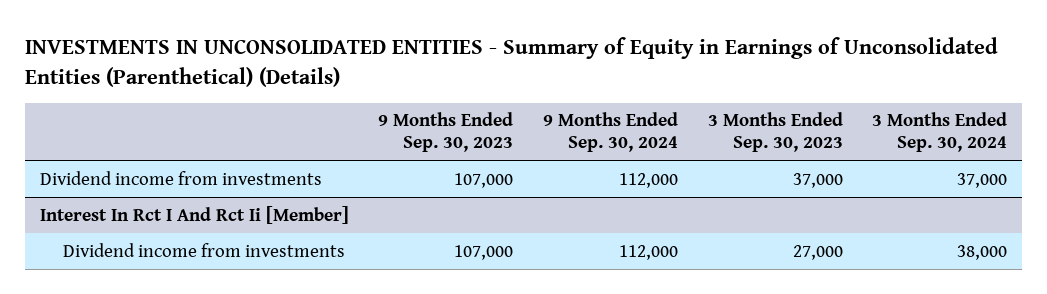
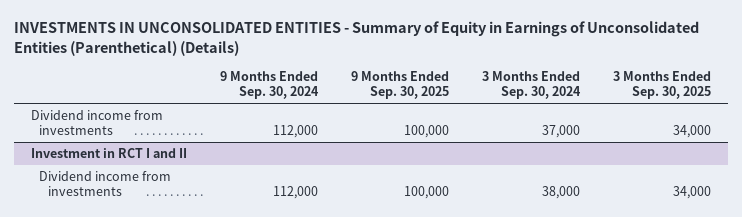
[378,112,514,153] 9 Months Ended Sep. 30, 2023 -> none
[707,112,843,153] 3 Months Ended Sep. 30, 2023 -> none
none -> [350,71,449,100] 9 Months Ended Sep. 30, 2025
none -> [613,71,712,100] 3 Months Ended Sep. 30, 2025
[39,205,349,224] Interest In Rct I And Rct Ii [Member] -> [30,148,187,159] Investment in RCT I and II

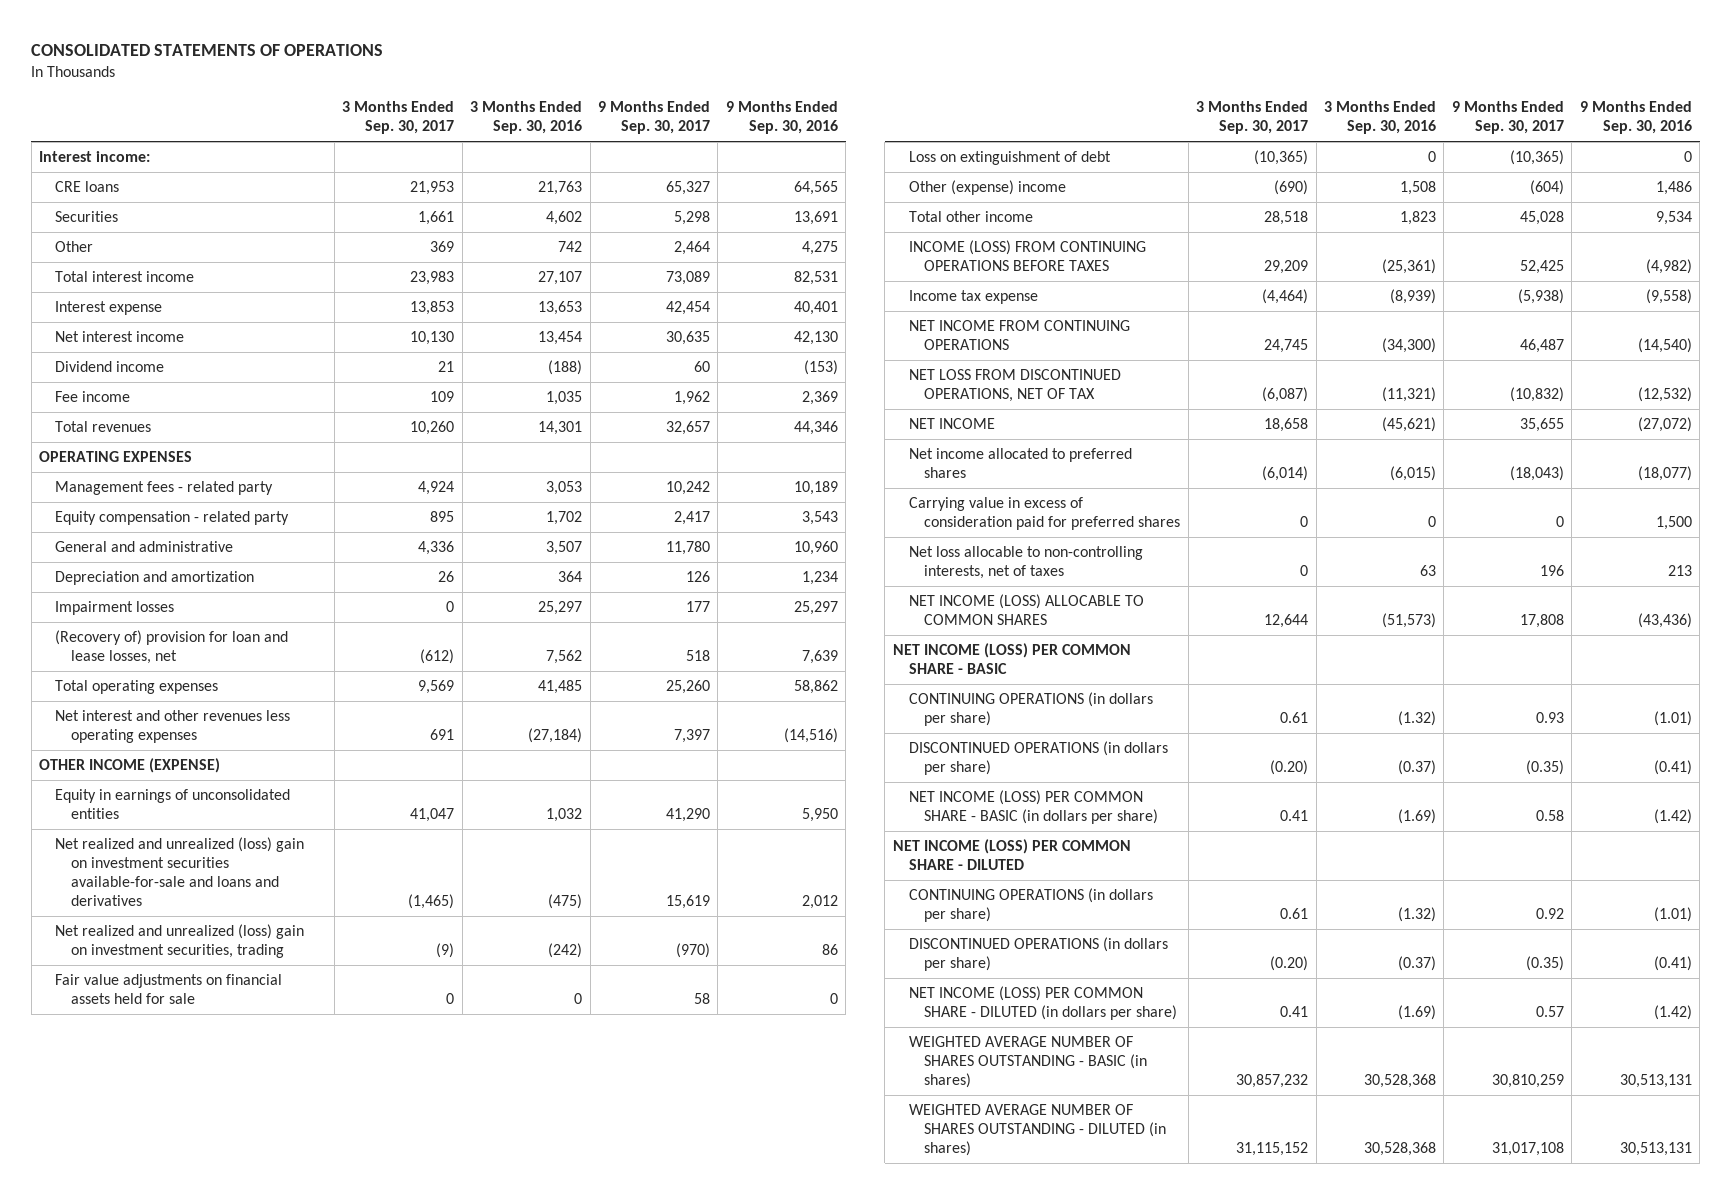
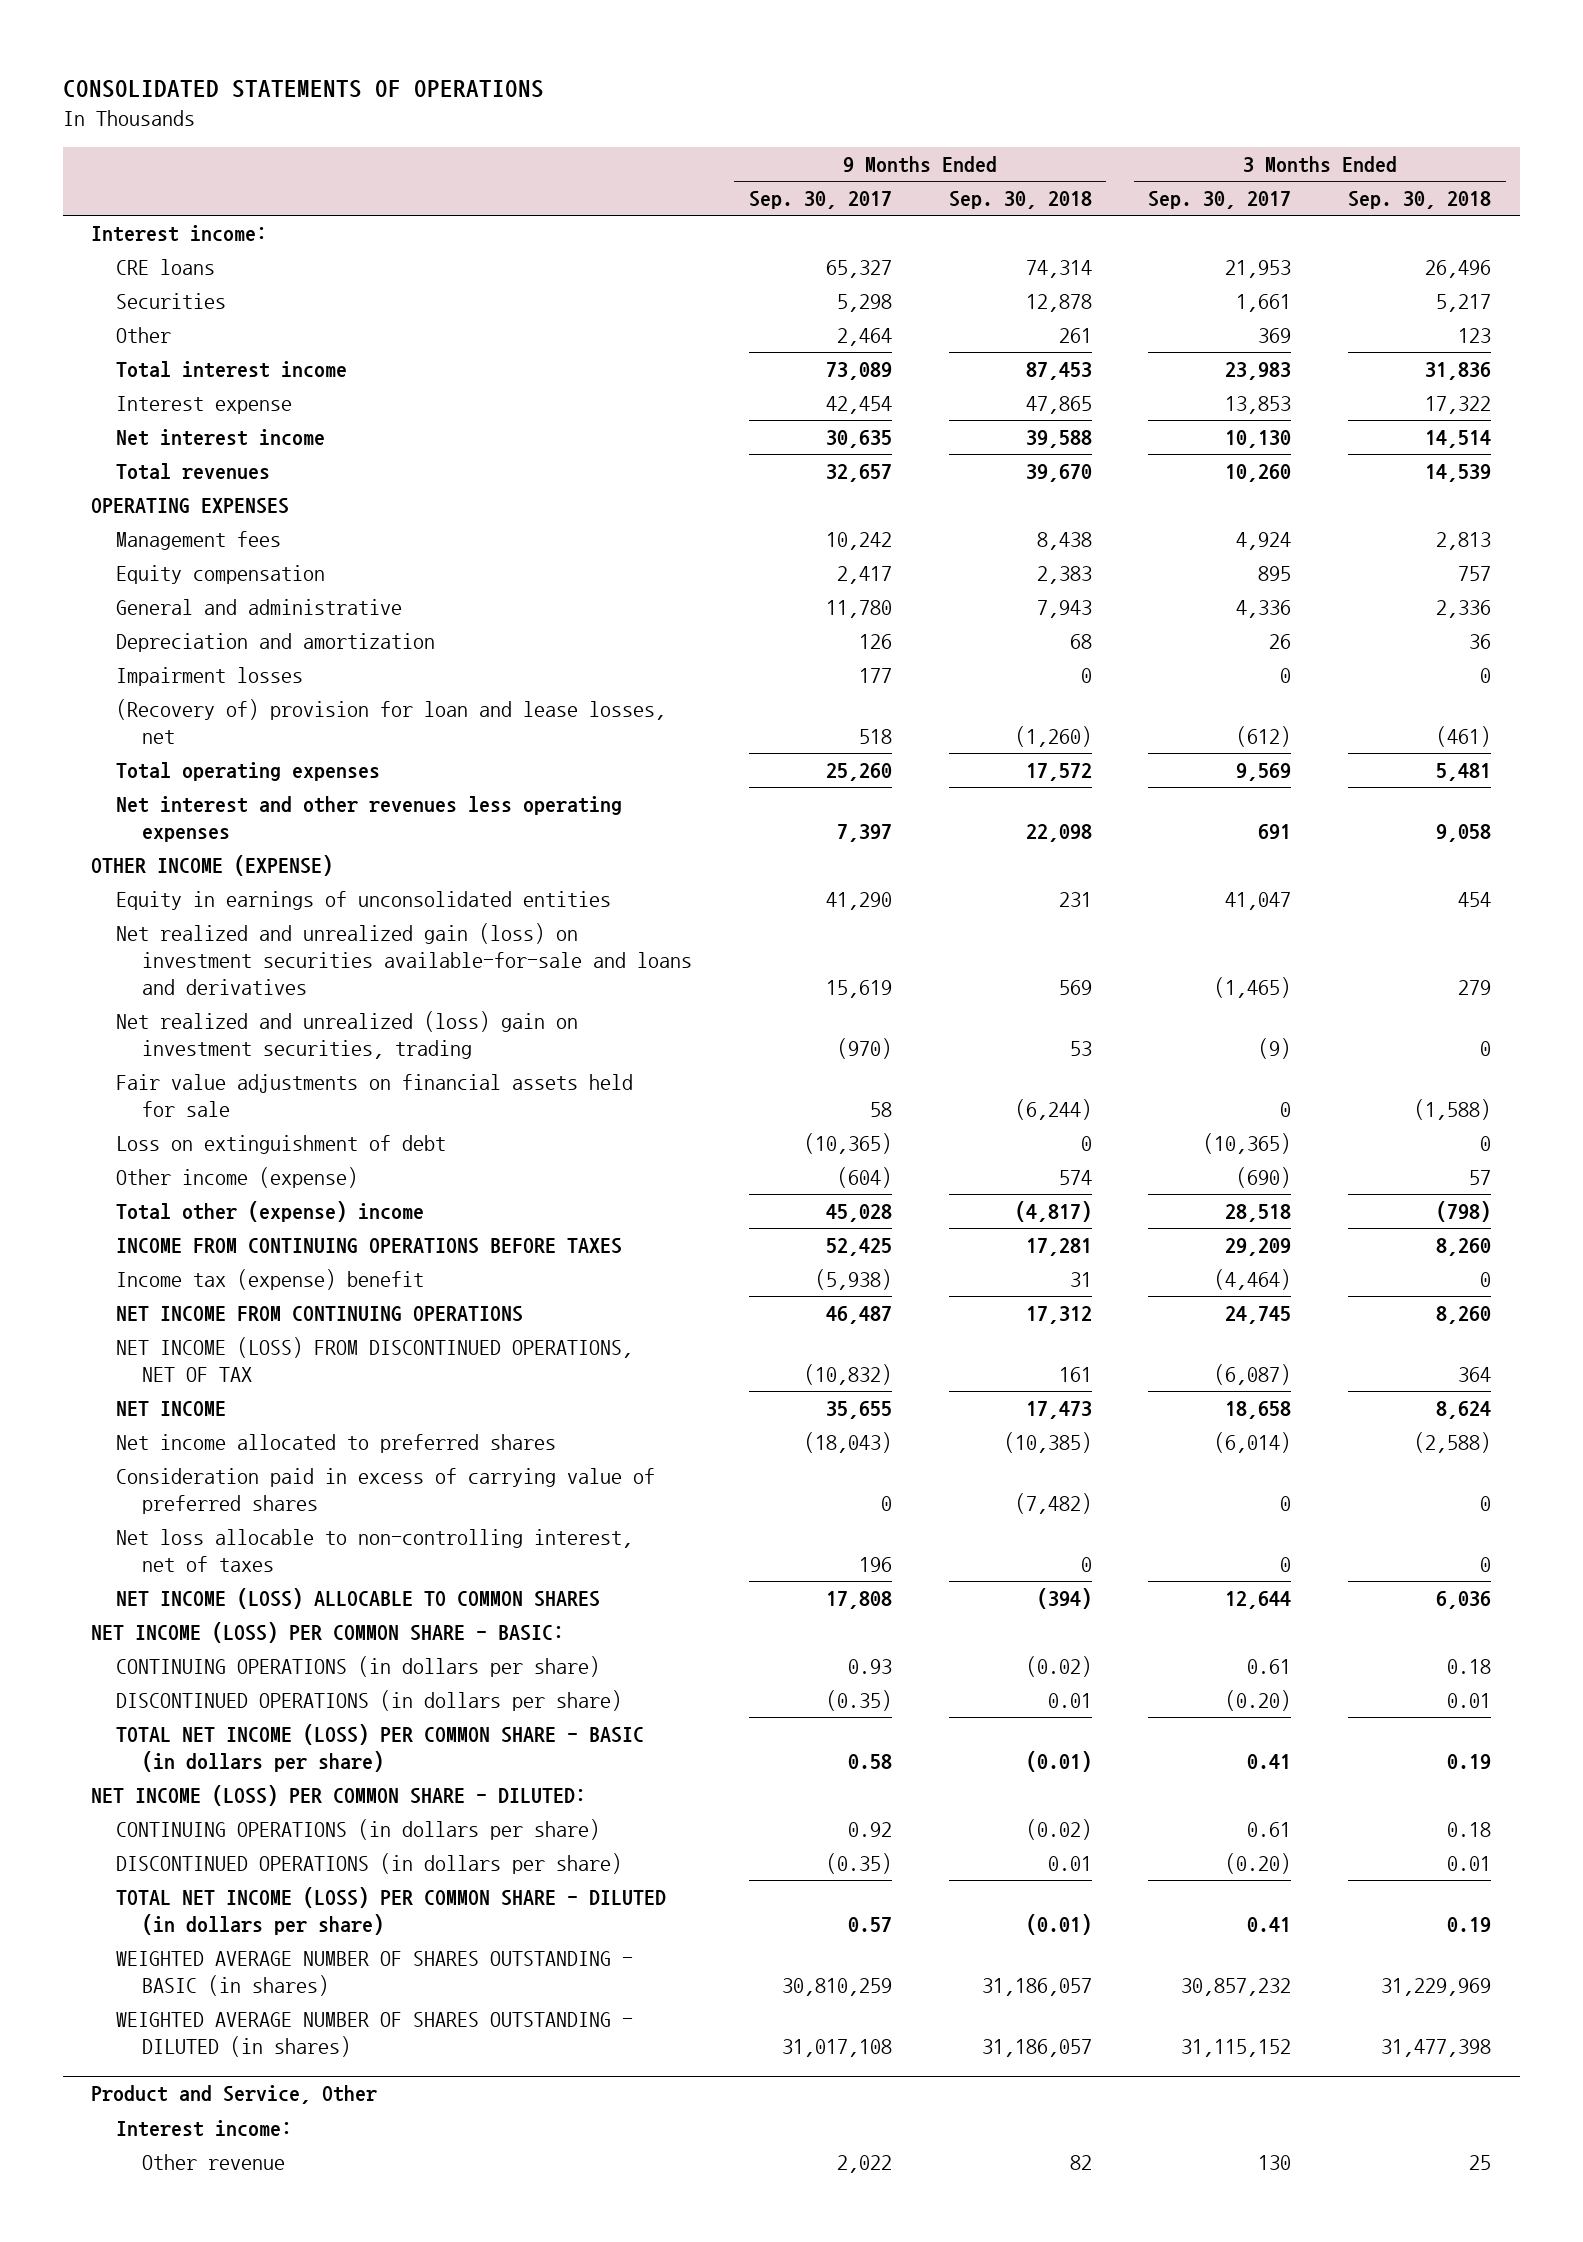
[470,101,583,135] 3 Months Ended Sep. 30, 2016 -> none
[725,101,838,135] 9 Months Ended Sep. 30, 2016 -> none
none -> [948,191,1092,210] Sep. 30, 2018
none -> [1348,191,1492,210] Sep. 30, 2018
[54,360,164,372] Dividend income -> none
[54,390,130,402] Fee income -> none
[54,480,273,495] Management fees - related party -> [116,530,282,550] Management fees
[54,510,289,525] Equity compensation - related party -> [116,564,326,584] Equity compensation
[54,836,304,907] Net realized and unrealized (loss) gain on investment securities available-for-sale and loans and derivatives -> [116,922,692,996] Net realized and unrealized gain (loss) on investment securities available-for-sale and loans and derivatives
[908,179,1066,195] Other (expense) income -> [116,1166,359,1188] Other income (expense)
[908,210,1033,222] Total other income -> [116,1200,425,1222] Total other (expense) income
[908,239,1146,272] INCOME (LOSS) FROM CONTINUING OPERATIONS BEFORE TAXES -> [116,1237,623,1254] INCOME FROM CONTINUING OPERATIONS BEFORE TAXES
[908,289,1038,304] Income tax expense -> [116,1268,425,1290] Income tax (expense) benefit
[908,368,1121,403] NET LOSS FROM DISCONTINUED OPERATIONS, NET OF TAX -> [116,1336,634,1382] NET INCOME (LOSS) FROM DISCONTINUED OPERATIONS, NET OF TAX
[908,496,1181,531] Carrying value in excess of consideration paid for preferred shares -> [116,1467,656,1514] Consideration paid in excess of carrying value of preferred shares
[908,545,1143,580] Net loss allocable to non-controlling interests, net of taxes -> [116,1528,634,1572] Net loss allocable to non-controlling interest, net of taxes
[892,642,1131,675] NET INCOME (LOSS) PER COMMON SHARE - BASIC -> [91,1621,565,1643] NET INCOME (LOSS) PER COMMON SHARE - BASIC:
[908,789,1159,825] NET INCOME (LOSS) PER COMMON SHARE - BASIC (in dollars per share) -> [116,1723,645,1772] TOTAL NET INCOME (LOSS) PER COMMON SHARE - BASIC (in dollars per share)
[892,838,1131,871] NET INCOME (LOSS) PER COMMON SHARE - DILUTED -> [91,1784,587,1806] NET INCOME (LOSS) PER COMMON SHARE - DILUTED:
[908,985,1178,1021] NET INCOME (LOSS) PER COMMON SHARE - DILUTED (in dollars per share) -> [116,1886,667,1935] TOTAL NET INCOME (LOSS) PER COMMON SHARE - DILUTED (in dollars per share)
none -> [91,2085,378,2105] Product and Service, Other
none -> [116,2119,293,2137] Interest income:
none -> [141,2153,285,2170] Other revenue

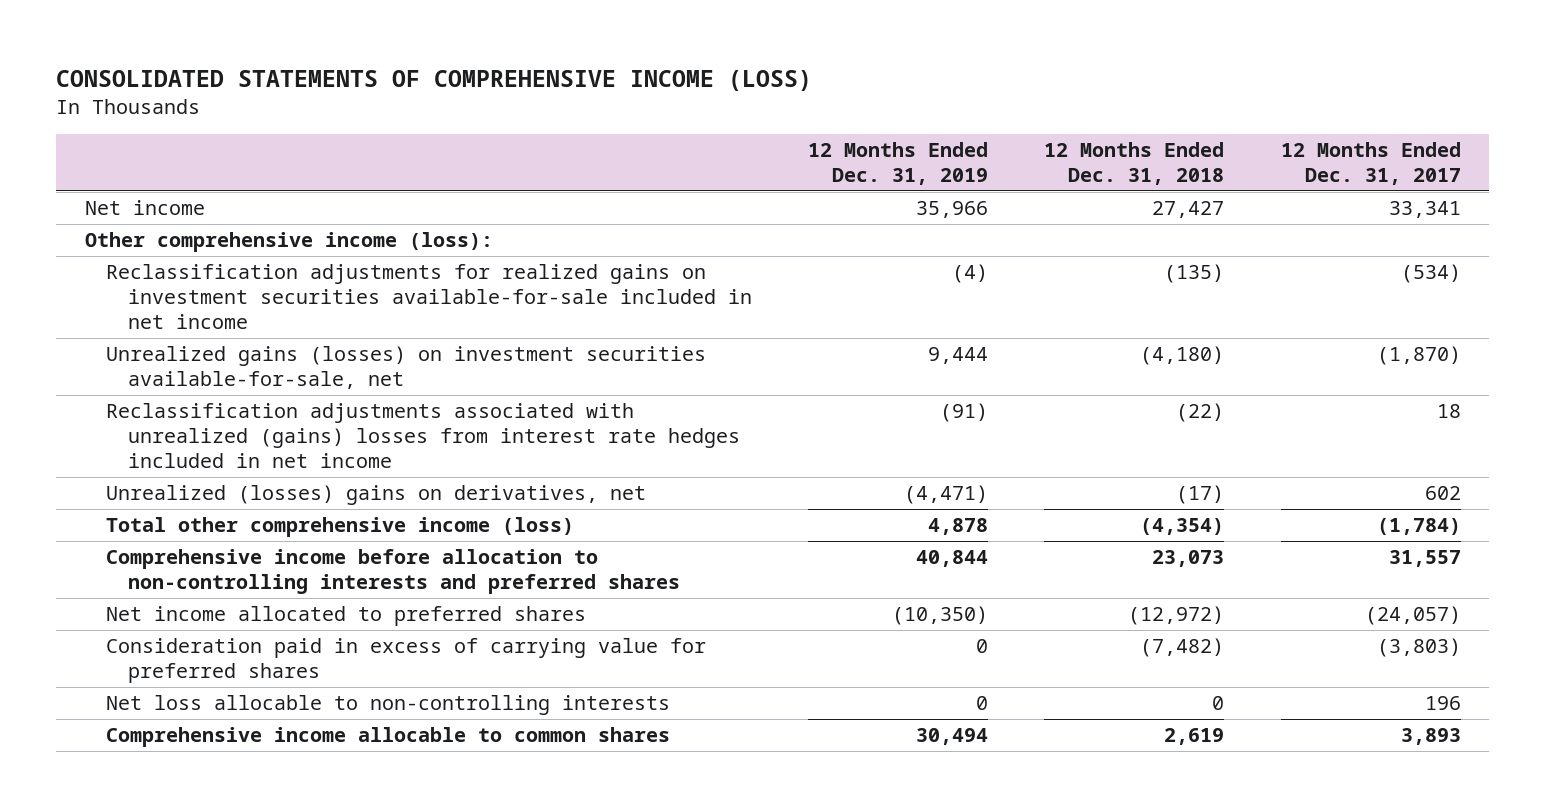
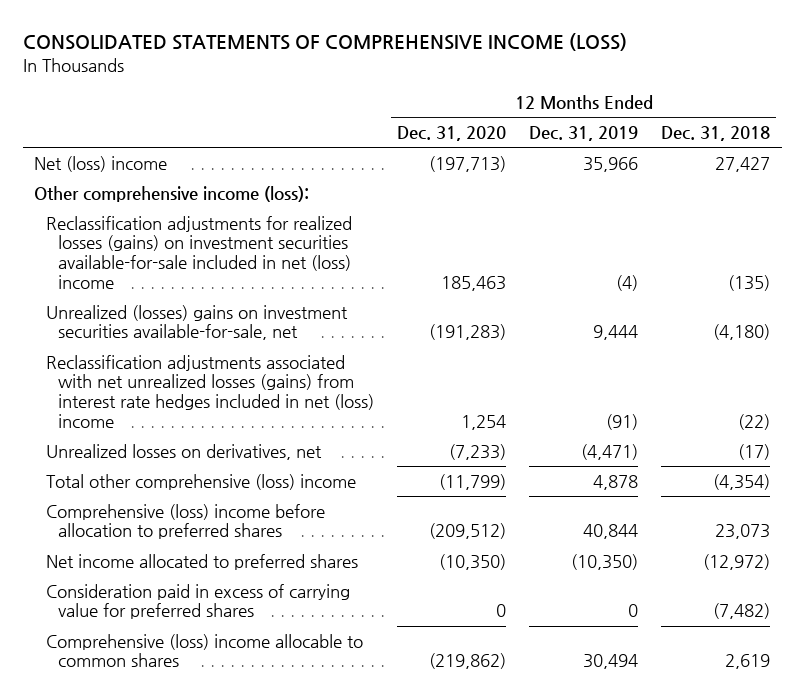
[1280,141,1461,185] 12 Months Ended Dec. 31, 2017 -> none
none -> [397,126,507,142] Dec. 31, 2020
[84,200,205,216] Net income -> [34,155,168,172] Net (loss) income
[106,264,752,329] Reclassification adjustments for realized gains on investment securities available-for-sale included in net income -> [45,215,352,289] Reclassification adjustments for realized losses (gains) on investment securities available-for-sale included in net (loss) income
[106,346,707,389] Unrealized gains (losses) on investment securities available-for-sale, net -> [45,304,348,341] Unrealized (losses) gains on investment securities available-for-sale, net
[106,403,740,468] Reclassification adjustments associated with unrealized (gains) losses from interest rate hedges included in net income -> [45,354,374,428] Reclassification adjustments associated with net unrealized losses (gains) from interest rate hedges included in net (loss) income
[106,485,647,506] Unrealized (losses) gains on derivatives, net -> [45,443,322,460] Unrealized losses on derivatives, net
[106,517,575,538] Total other comprehensive income (loss) -> [45,473,356,490] Total other comprehensive (loss) income
[106,549,680,594] Comprehensive income before allocation to non-controlling interests and preferred shares -> [45,503,325,540] Comprehensive (loss) income before allocation to preferred shares
[106,695,671,716] Net loss allocable to non-controlling interests -> none
[106,727,671,748] Comprehensive income allocable to common shares -> [45,633,363,668] Comprehensive (loss) income allocable to common shares

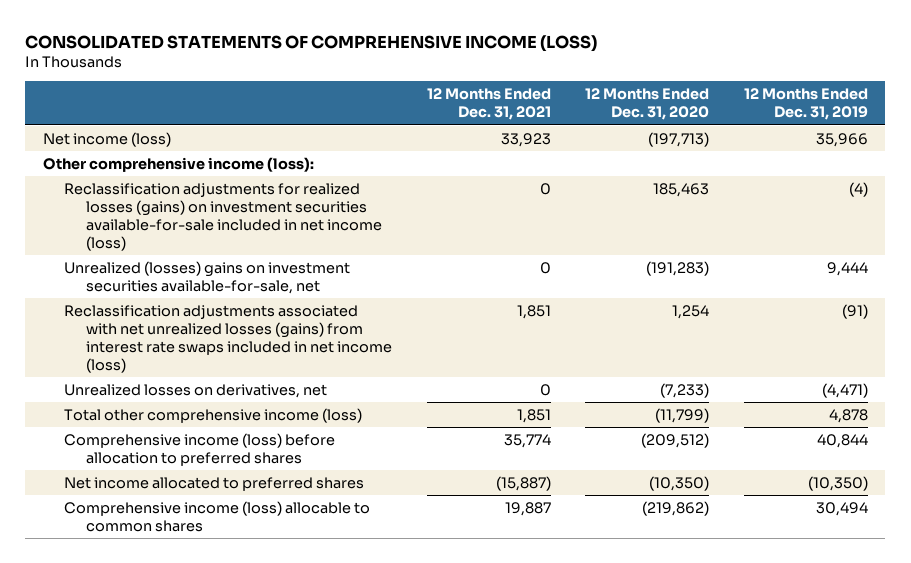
[661,126,771,142] Dec. 31, 2018 -> none
none -> [426,88,551,121] 12 Months Ended Dec. 31, 2021
[34,155,168,172] Net (loss) income -> [42,131,171,147] Net income (loss)
[45,215,352,289] Reclassification adjustments for realized losses (gains) on investment securities available-for-sale included in net (loss) income -> [64,182,382,252] Reclassification adjustments for realized losses (gains) on investment securities available-for-sale included in net income (loss)
[45,354,374,428] Reclassification adjustments associated with net unrealized losses (gains) from interest rate hedges included in net (loss) income -> [64,304,392,374] Reclassification adjustments associated with net unrealized losses (gains) from interest rate swaps included in net income (loss)
[45,473,356,490] Total other comprehensive (loss) income -> [64,407,363,423] Total other comprehensive income (loss)
[45,503,325,540] Comprehensive (loss) income before allocation to preferred shares -> [64,432,336,466] Comprehensive income (loss) before allocation to preferred shares
[45,583,350,620] Consideration paid in excess of carrying value for preferred shares -> none
[45,633,363,668] Comprehensive (loss) income allocable to common shares -> [64,500,371,532] Comprehensive income (loss) allocable to common shares

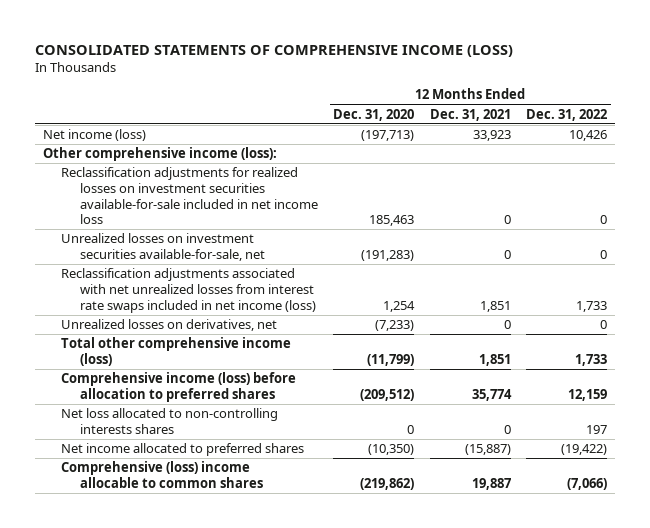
[744,88,869,121] 12 Months Ended Dec. 31, 2019 -> none
none -> [526,108,608,121] Dec. 31, 2022
[64,182,382,252] Reclassification adjustments for realized losses (gains) on investment securities available-for-sale included in net income (loss) -> [61,167,319,225] Reclassification adjustments for realized losses on investment securities available-for-sale included in net income loss
[64,260,351,294] Unrealized (losses) gains on investment securities available-for-sale, net -> [61,233,266,261] Unrealized losses on investment securities available-for-sale, net
[64,304,392,374] Reclassification adjustments associated with net unrealized losses (gains) from interest rate swaps included in net income (loss) -> [61,268,317,313] Reclassification adjustments associated with net unrealized losses from interest rate swaps included in net income (loss)
none -> [61,408,279,434] Net loss allocated to non-controlling interests shares
[64,500,371,532] Comprehensive income (loss) allocable to common shares -> [61,461,264,488] Comprehensive (loss) income allocable to common shares

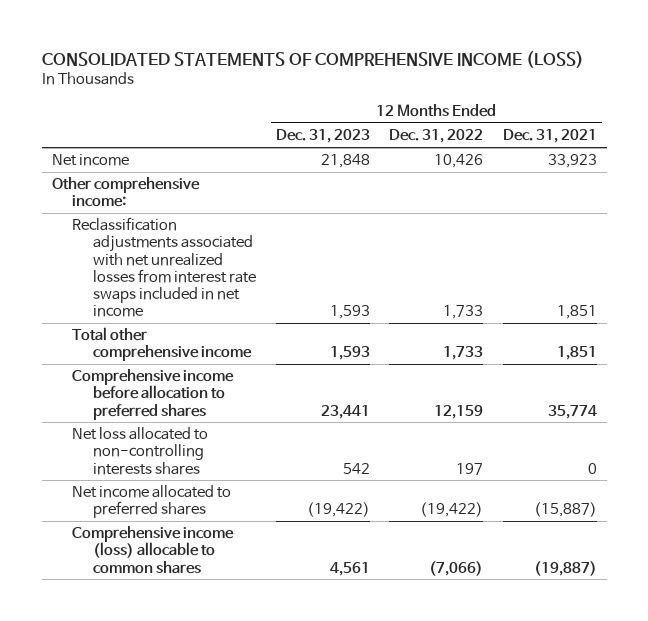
[333,108,415,121] Dec. 31, 2020 -> none
none -> [275,129,370,144] Dec. 31, 2023
[61,167,319,225] Reclassification adjustments for realized losses on investment securities available-for-sale included in net income loss -> none
[61,233,266,261] Unrealized losses on investment securities available-for-sale, net -> none
[61,319,278,332] Unrealized losses on derivatives, net -> none
[42,129,146,142] Net income (loss) -> [51,154,129,167] Net income
[42,147,277,162] Other comprehensive income (loss): -> [51,177,200,208] Other comprehensive income:
[61,268,317,313] Reclassification adjustments associated with net unrealized losses from interest rate swaps included in net income (loss) -> [72,217,257,317] Reclassification adjustments associated with net unrealized losses from interest rate swaps included in net income
[61,337,292,366] Total other comprehensive income (loss) -> [72,327,253,362] Total other comprehensive income
[61,372,297,402] Comprehensive income (loss) before allocation to preferred shares -> [72,369,235,420] Comprehensive income before allocation to preferred shares
[61,461,264,488] Comprehensive (loss) income allocable to common shares -> [72,526,235,574] Comprehensive income (loss) allocable to common shares
[471,477,511,490] 19,887 -> [533,560,597,576] (19,887)

